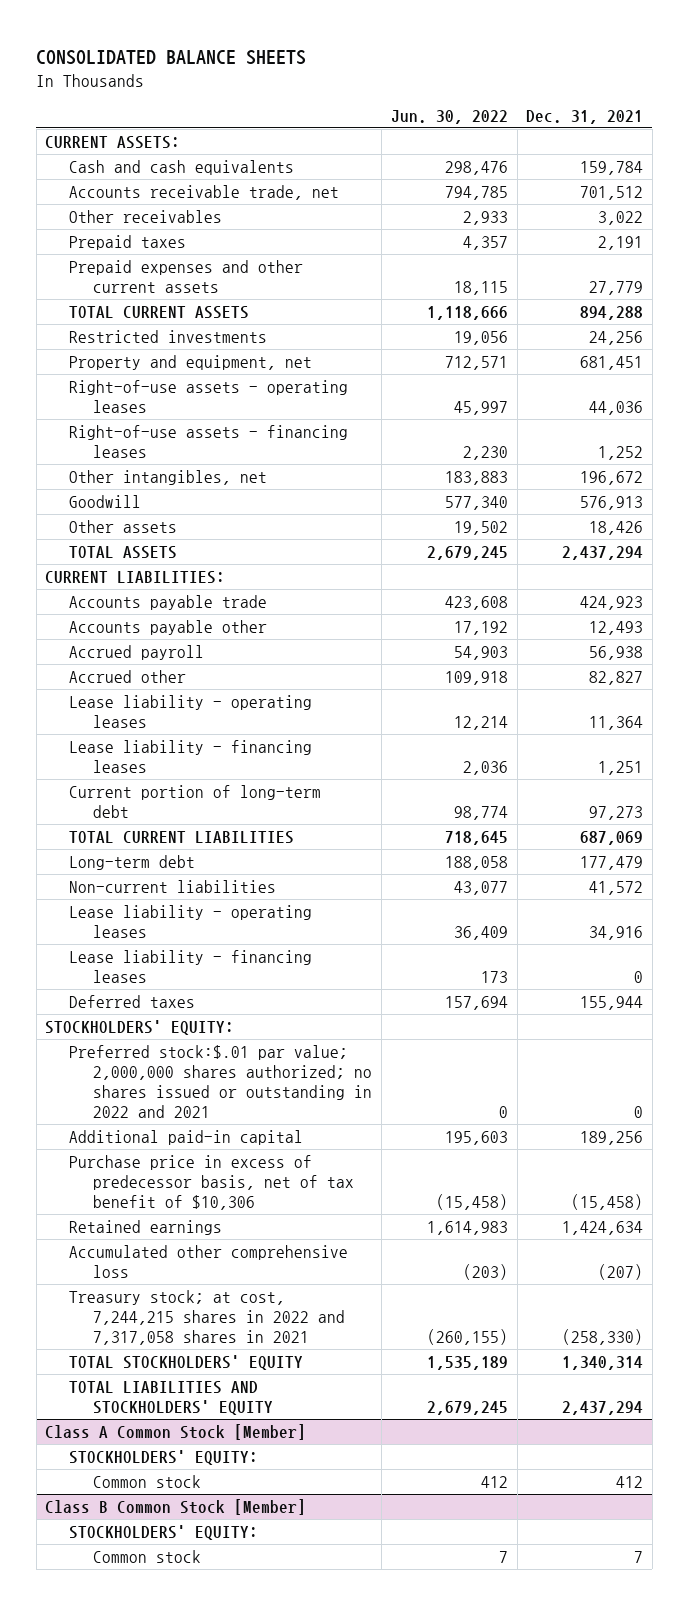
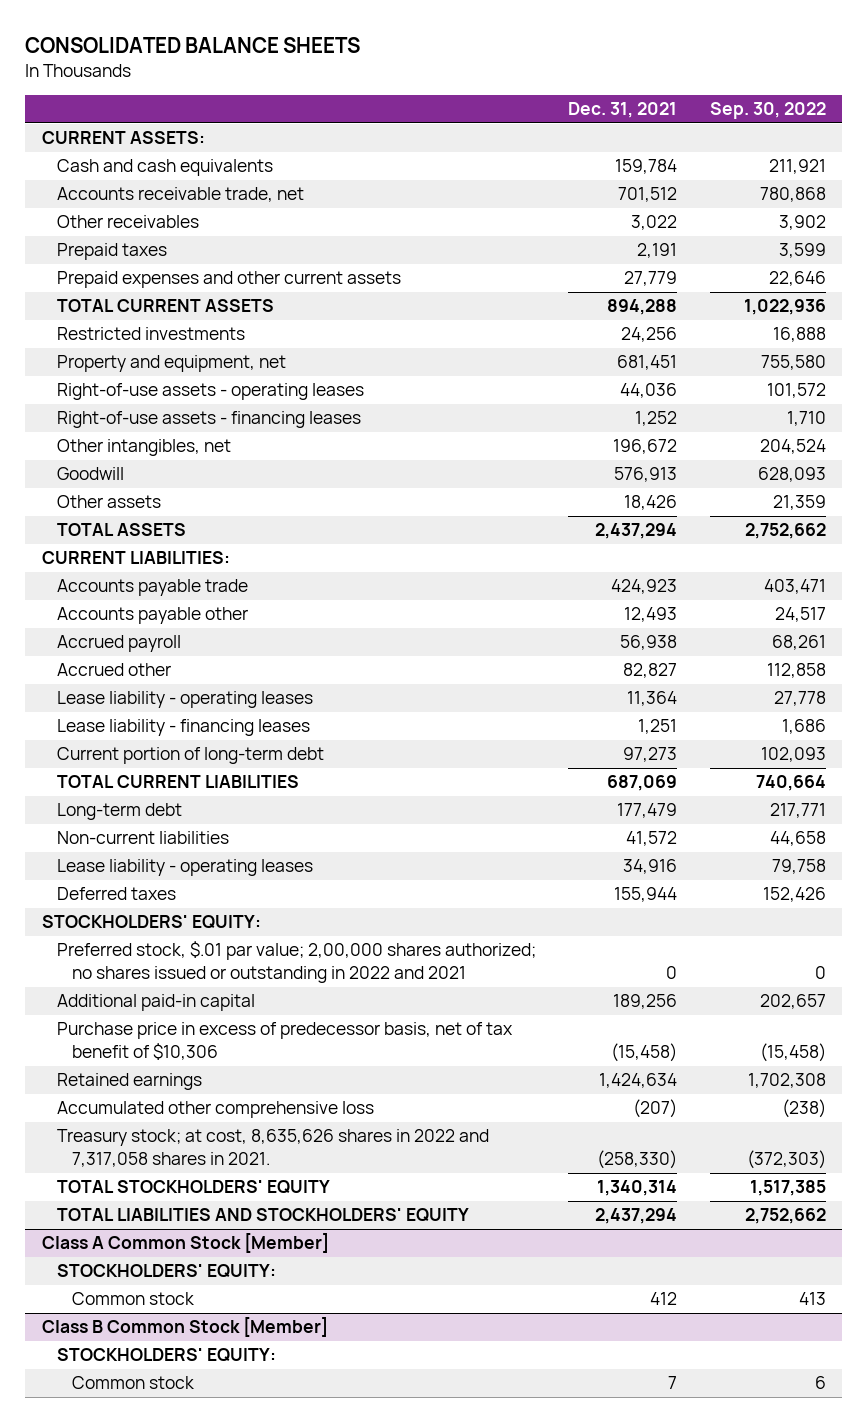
[390,110,508,125] Jun. 30, 2022 -> none
none -> [709,102,826,120] Sep. 30, 2022
[69,949,313,983] Lease liability - financing leases -> none
[69,1044,373,1118] Preferred stock:$.01 par value; 2,000,000 shares authorized; no shares issued or outstanding in 2022 and 2021 -> [57,941,537,984] Preferred stock, $.01 par value; 2,00,000 shares authorized; no shares issued or outstanding in 2022 and 2021
[69,1289,346,1345] Treasury stock; at cost, 7,244,215 shares in 2022 and 7,317,058 shares in 2021 -> [57,1129,490,1168] Treasury stock; at cost, 8,635,626 shares in 2022 and 7,317,058 shares in 2021.

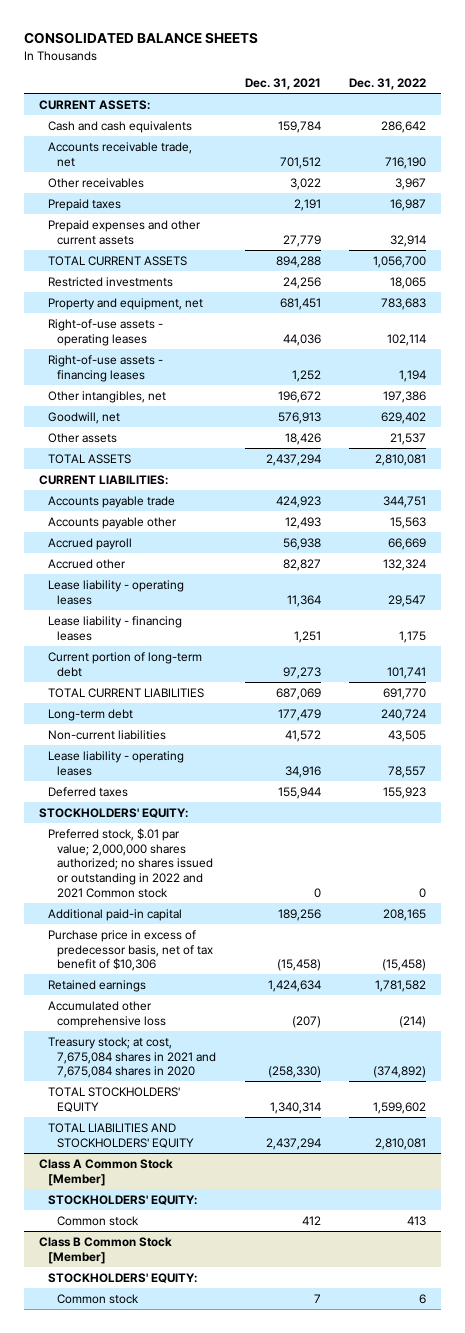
[709,102,826,120] Sep. 30, 2022 -> none
none -> [349,78,427,91] Dec. 31, 2022
[57,467,125,481] Goodwill -> [48,411,121,424] Goodwill, net
[57,941,537,984] Preferred stock, $.01 par value; 2,00,000 shares authorized; no shares issued or outstanding in 2022 and 2021 -> [48,827,214,898] Preferred stock, $.01 par value; 2,000,000 shares authorized; no shares issued or outstanding in 2022 and 2021 Common stock
[57,1129,490,1168] Treasury stock; at cost, 8,635,626 shares in 2022 and 7,317,058 shares in 2021. -> [48,1036,217,1079] Treasury stock; at cost, 7,675,084 shares in 2021 and 7,675,084 shares in 2020

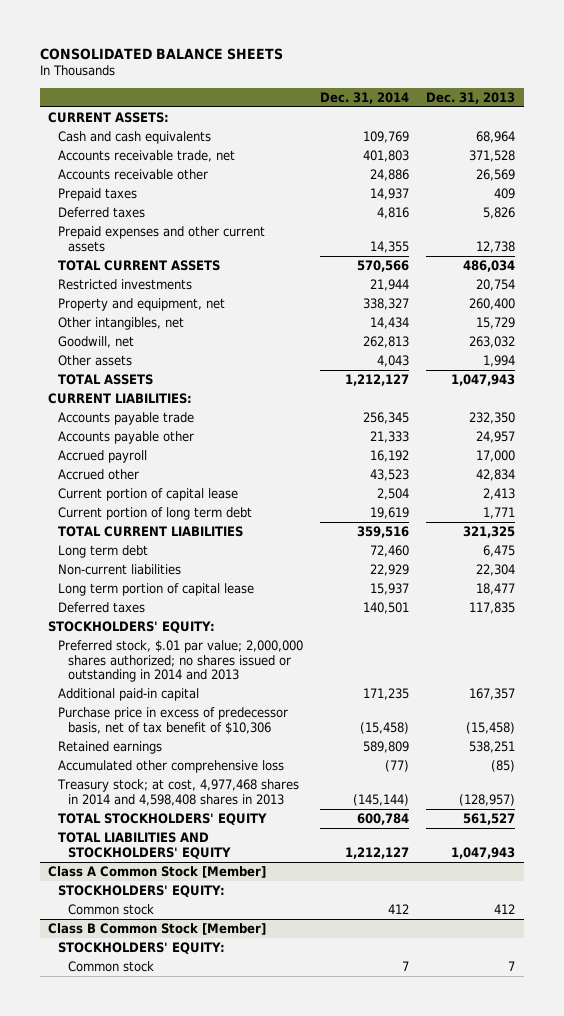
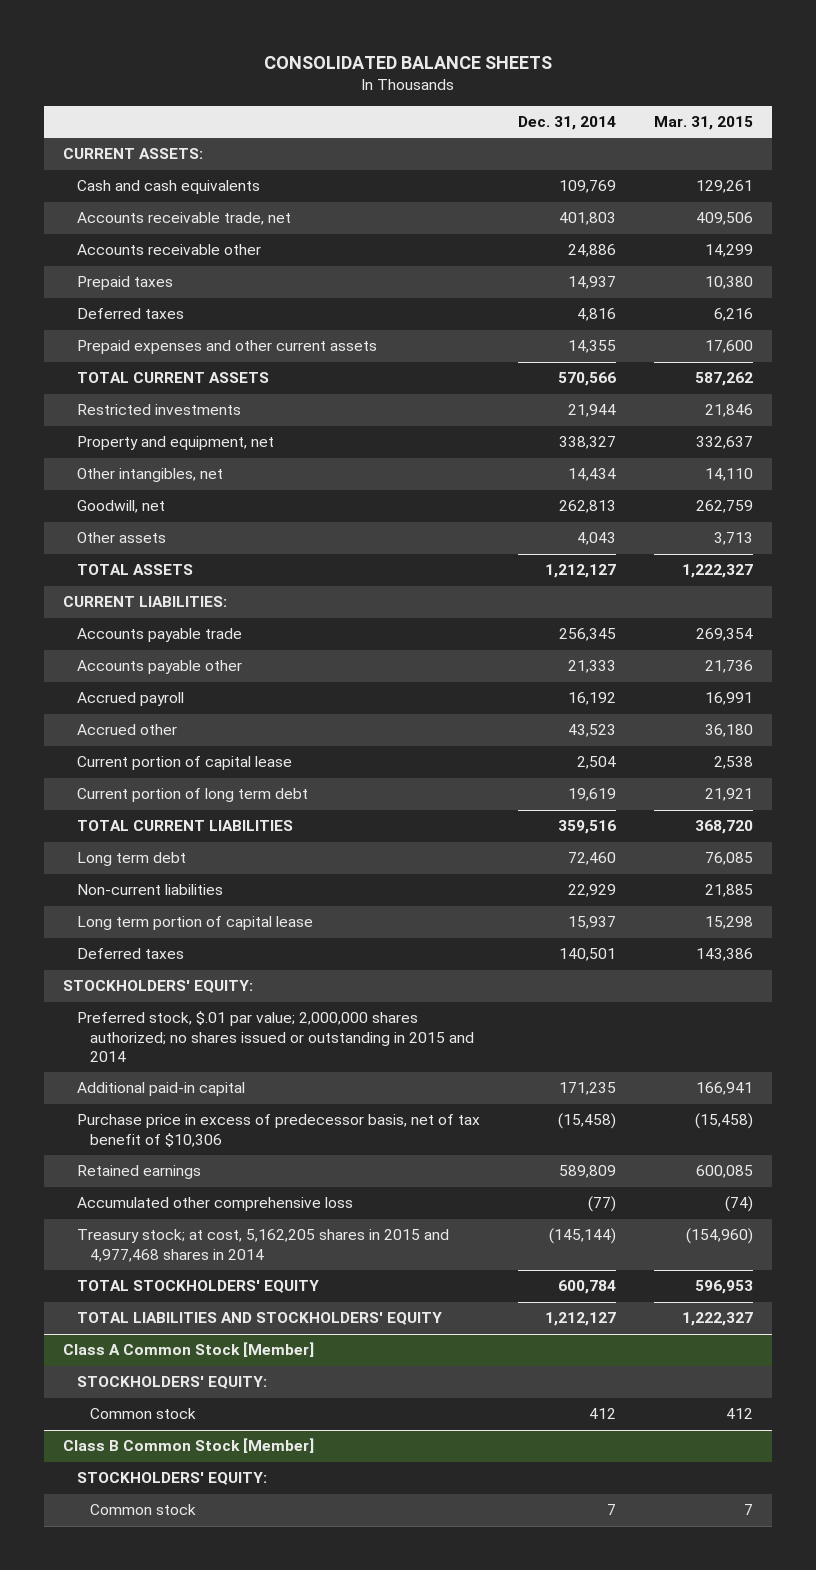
[426,91,516,104] Dec. 31, 2013 -> none
none -> [653,116,753,131] Mar. 31, 2015
[58,640,304,683] Preferred stock, $.01 par value; 2,000,000 shares authorized; no shares issued or outstanding in 2014 and 2013 -> [76,1011,475,1062] Preferred stock, $.01 par value; 2,000,000 shares authorized; no shares issued or outstanding in 2015 and 2014
[57,779,300,806] Treasury stock; at cost, 4,977,468 shares in 2014 and 4,598,408 shares in 2013 -> [76,1229,449,1262] Treasury stock; at cost, 5,162,205 shares in 2015 and 4,977,468 shares in 2014

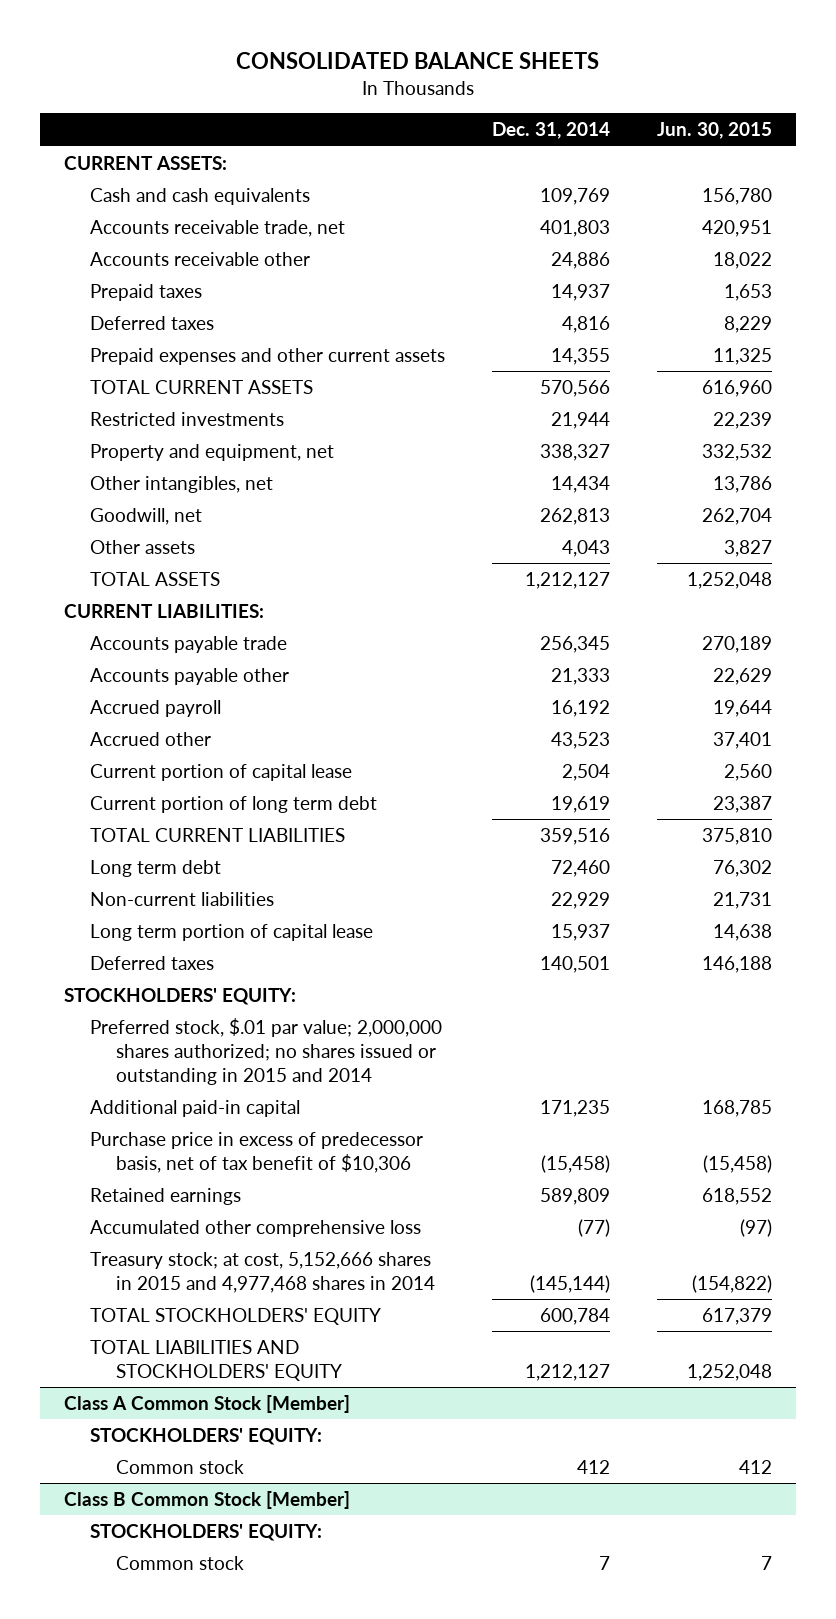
[653,116,753,131] Mar. 31, 2015 -> none
none -> [657,122,773,140] Jun. 30, 2015
[76,1229,449,1262] Treasury stock; at cost, 5,162,205 shares in 2015 and 4,977,468 shares in 2014 -> [89,1251,435,1293] Treasury stock; at cost, 5,152,666 shares in 2015 and 4,977,468 shares in 2014

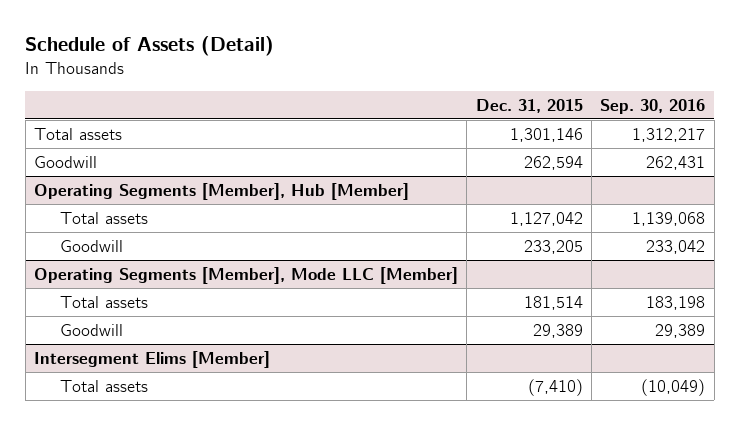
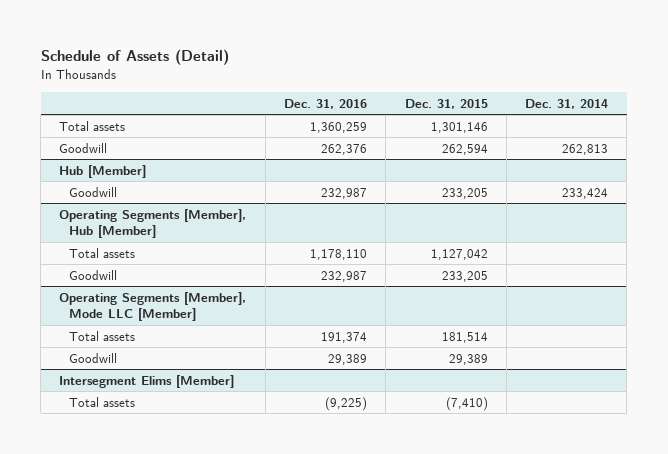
[600,98,706,114] Sep. 30, 2016 -> none
none -> [284,98,368,109] Dec. 31, 2016
none -> [525,98,609,109] Dec. 31, 2014
none -> [59,164,147,178] Hub [Member]
none -> [69,186,118,197] Goodwill

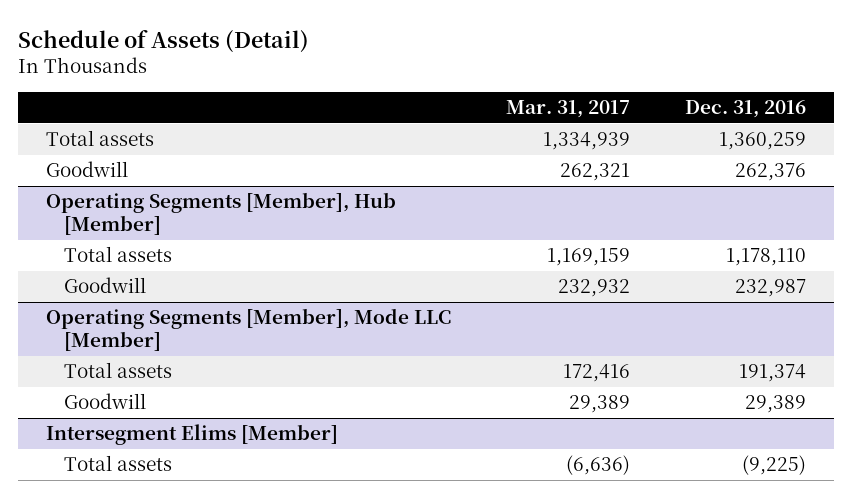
[404,98,488,109] Dec. 31, 2015 -> none
[525,98,609,109] Dec. 31, 2014 -> none
none -> [505,100,630,119] Mar. 31, 2017
[59,164,147,178] Hub [Member] -> none
[69,186,118,197] Goodwill -> none

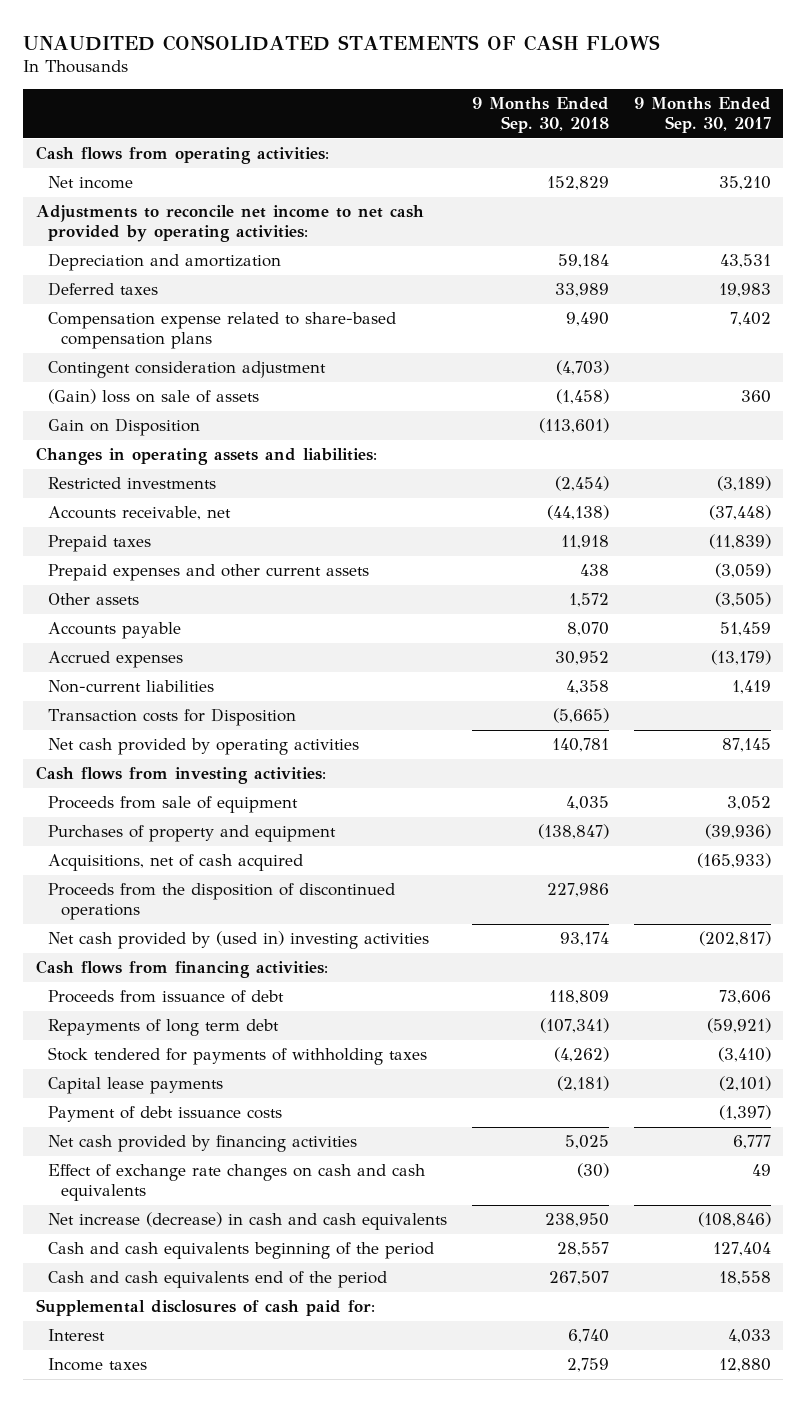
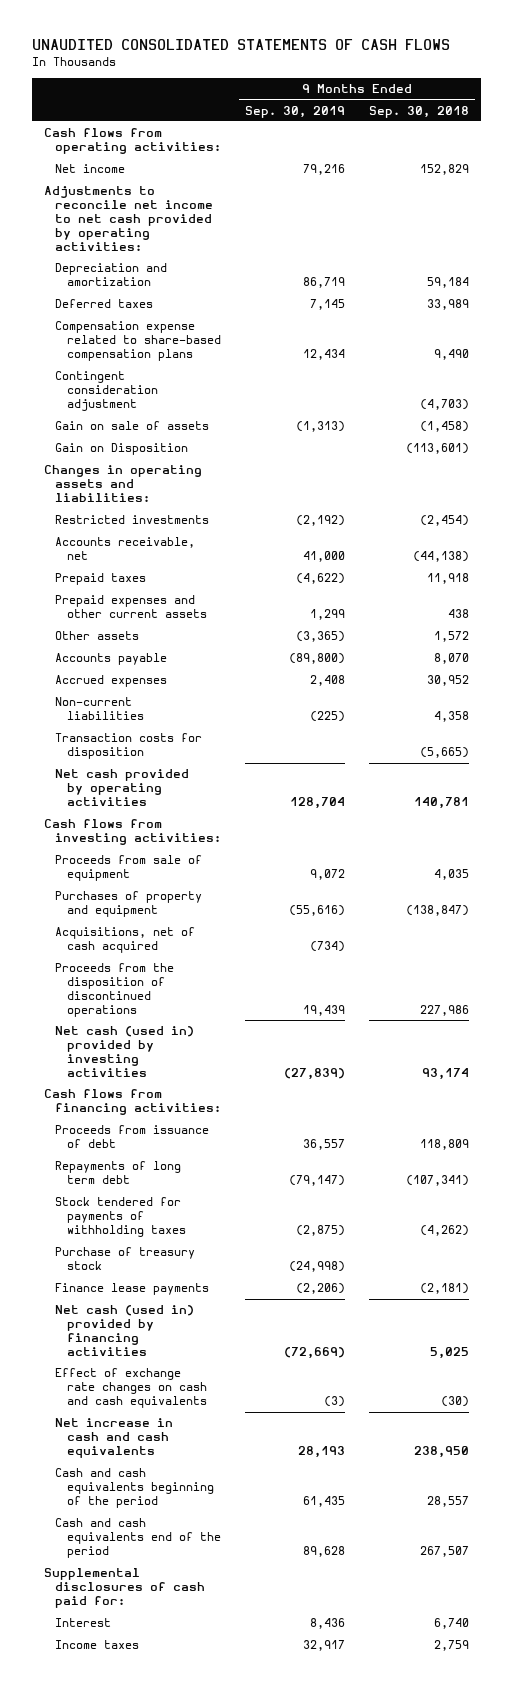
[633,97,771,134] 9 Months Ended Sep. 30, 2017 -> none
none -> [245,105,346,118] Sep. 30, 2019
[48,389,260,405] (Gain) loss on sale of assets -> [55,421,210,431] Gain on sale of assets
[48,708,297,727] Transaction costs for Disposition -> [55,733,203,760] Transaction costs for disposition
[48,931,430,950] Net cash provided by (used in) investing activities -> [55,1026,195,1078] Net cash (used in) provided by investing activities
[48,1106,283,1123] Payment of debt issuance costs -> none
none -> [55,1247,196,1271] Purchase of treasury stock
[48,1077,224,1095] Capital lease payments -> [55,1283,210,1296] Finance lease payments
[48,1135,358,1153] Net cash provided by financing activities -> [55,1305,195,1357] Net cash (used in) provided by financing activities
[48,1212,448,1231] Net increase (decrease) in cash and cash equivalents -> [55,1418,174,1459] Net increase in cash and cash equivalents

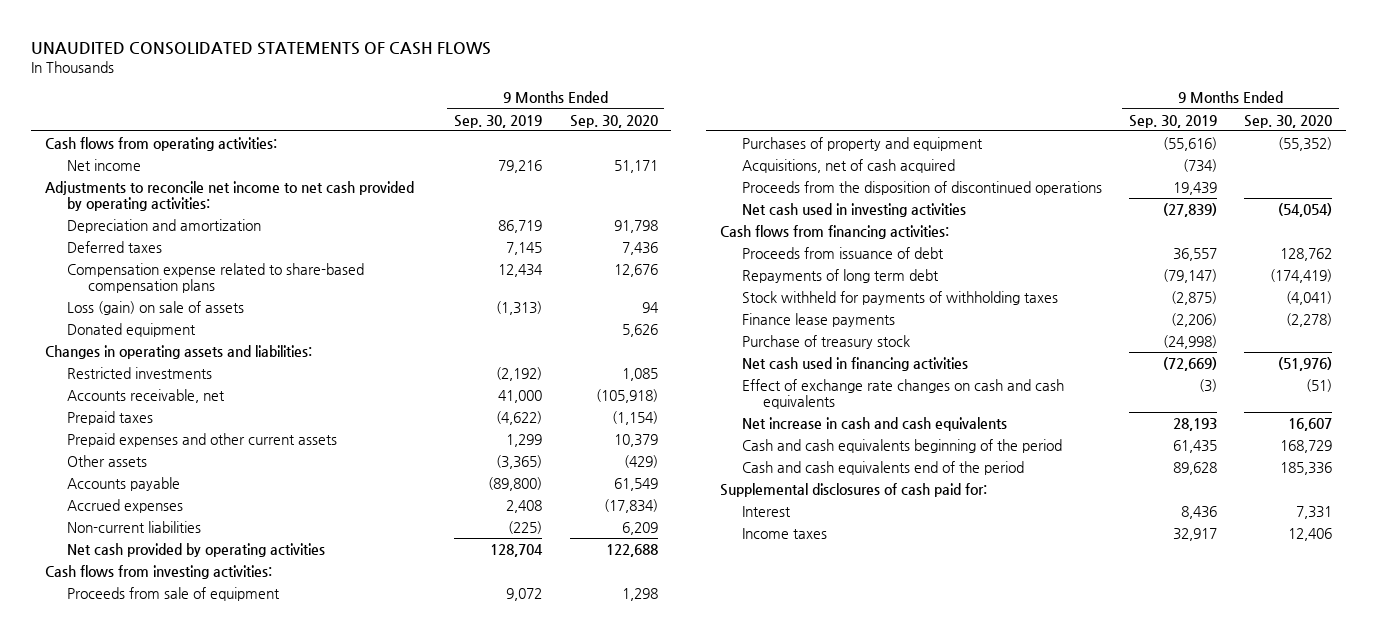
[368,105,469,118] Sep. 30, 2018 -> none
none -> [569,114,658,128] Sep. 30, 2020
[55,371,159,412] Contingent consideration adjustment -> none
[55,443,189,456] Gain on Disposition -> none
[55,421,210,431] Gain on sale of assets -> [66,301,244,316] Loss (gain) on sale of assets
none -> [66,323,196,338] Donated equipment
[55,733,203,760] Transaction costs for disposition -> none
[55,1026,195,1078] Net cash (used in) provided by investing activities -> [741,203,966,218] Net cash used in investing activities
[55,1197,187,1238] Stock tendered for payments of withholding taxes -> [741,291,1058,306] Stock withheld for payments of withholding taxes
[55,1247,196,1271] Purchase of treasury stock -> [741,335,910,350] Purchase of treasury stock
[55,1305,195,1357] Net cash (used in) provided by financing activities -> [741,357,968,372] Net cash used in financing activities

